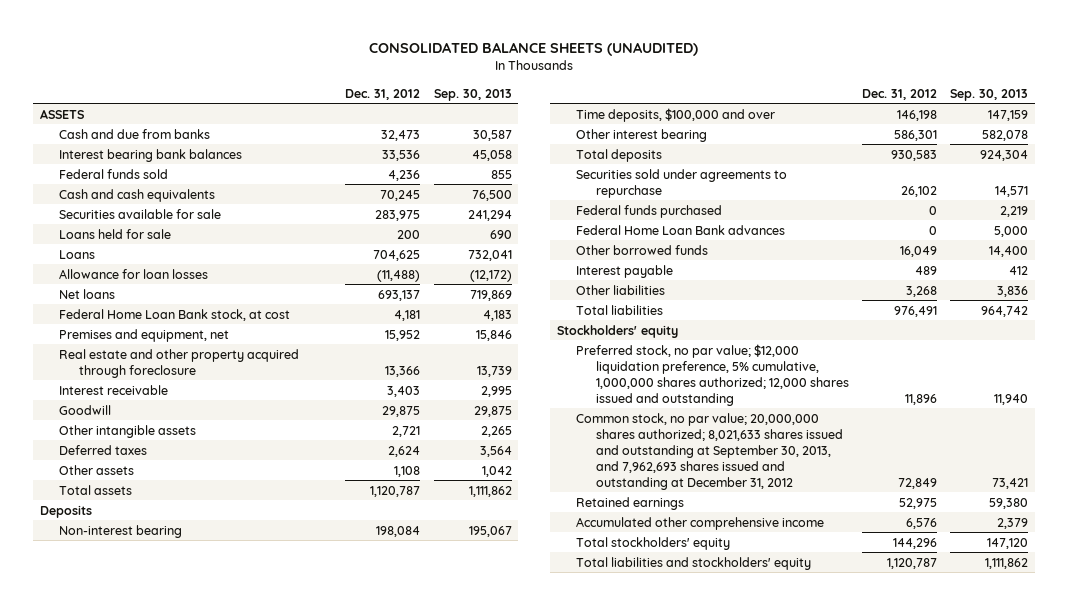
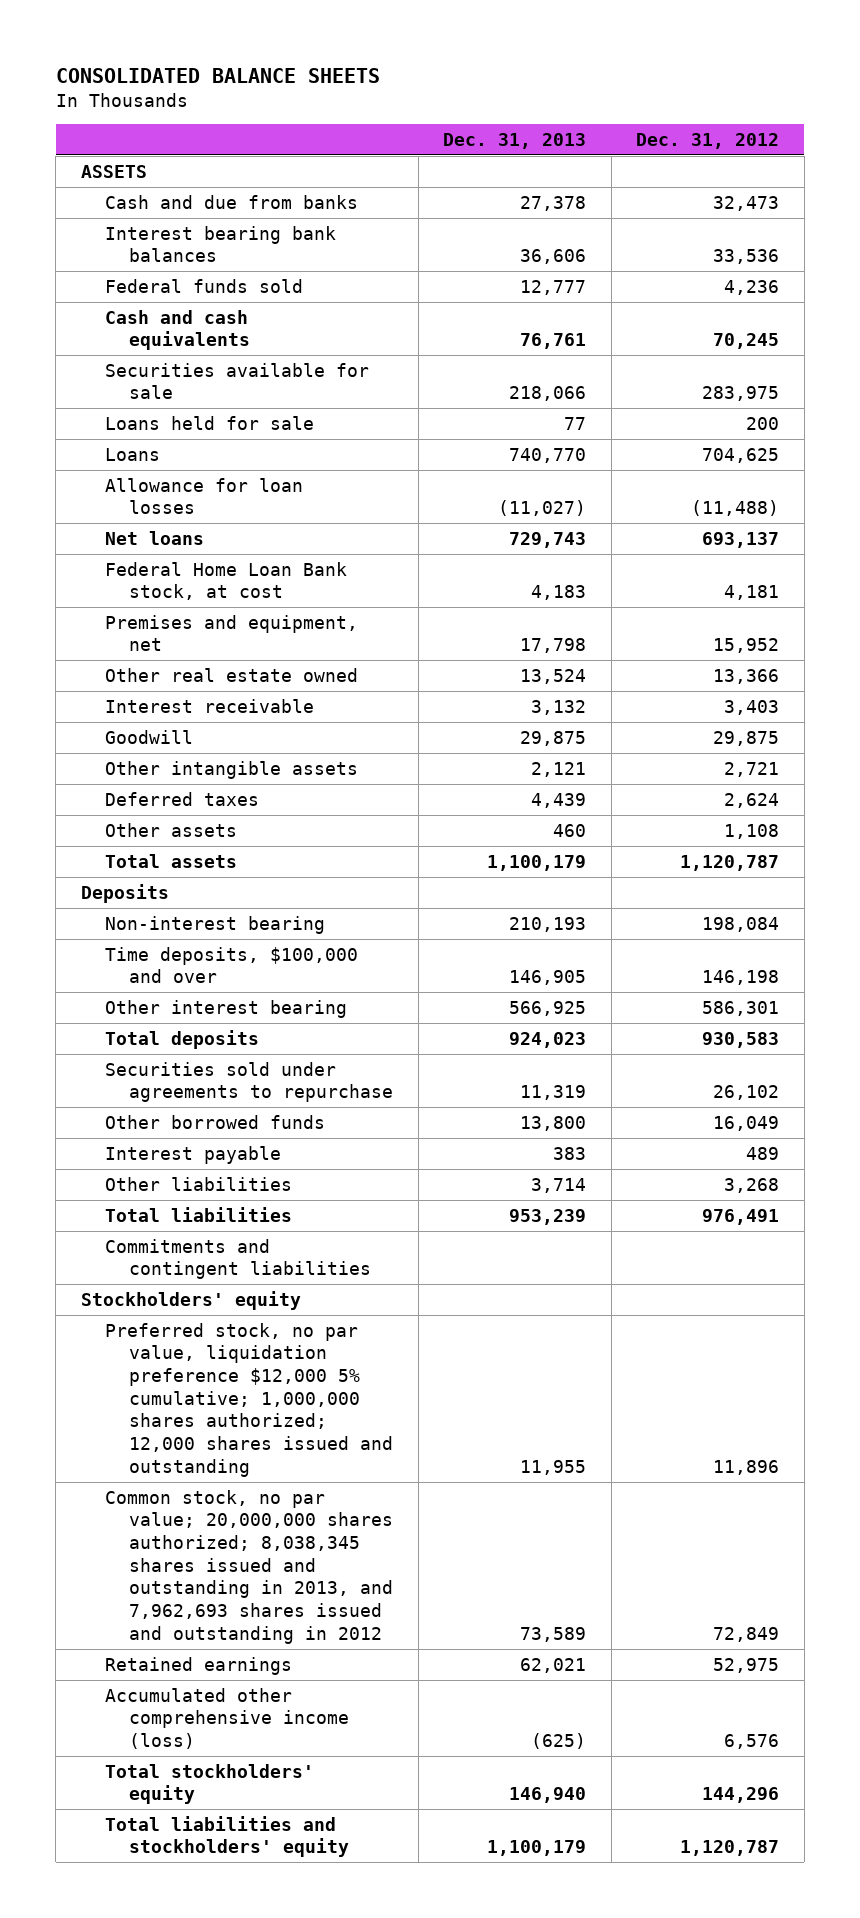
[369,42,699,57] CONSOLIDATED BALANCE SHEETS (UNAUDITED) -> [55,67,380,83] CONSOLIDATED BALANCE SHEETS
[433,88,512,101] Sep. 30, 2013 -> none
none -> [443,132,587,149] Dec. 31, 2013
[59,348,300,378] Real estate and other property acquired through foreclosure -> [104,667,358,682] Other real estate owned
[576,204,723,218] Federal funds purchased -> none
[576,224,786,235] Federal Home Loan Bank advances -> none
none -> [104,1238,372,1280] Commitments and contingent liabilities
[576,343,849,406] Preferred stock, no par value; $12,000 liquidation preference, 5% cumulative, 1,000,000 shares authorized; 12,000 shares issued and outstanding -> [104,1322,394,1477] Preferred stock, no par value, liquidation preference $12,000 5% cumulative; 1,000,000 shares authorized; 12,000 shares issued and outstanding
[576,412,843,490] Common stock, no par value; 20,000,000 shares authorized; 8,021,633 shares issued and outstanding at September 30, 2013, and 7,962,693 shares issued and outstanding at December 31, 2012 -> [104,1489,394,1644] Common stock, no par value; 20,000,000 shares authorized; 8,038,345 shares issued and outstanding in 2013, and 7,962,693 shares issued and outstanding in 2012
[576,516,825,530] Accumulated other comprehensive income -> [104,1687,350,1750] Accumulated other comprehensive income (loss)

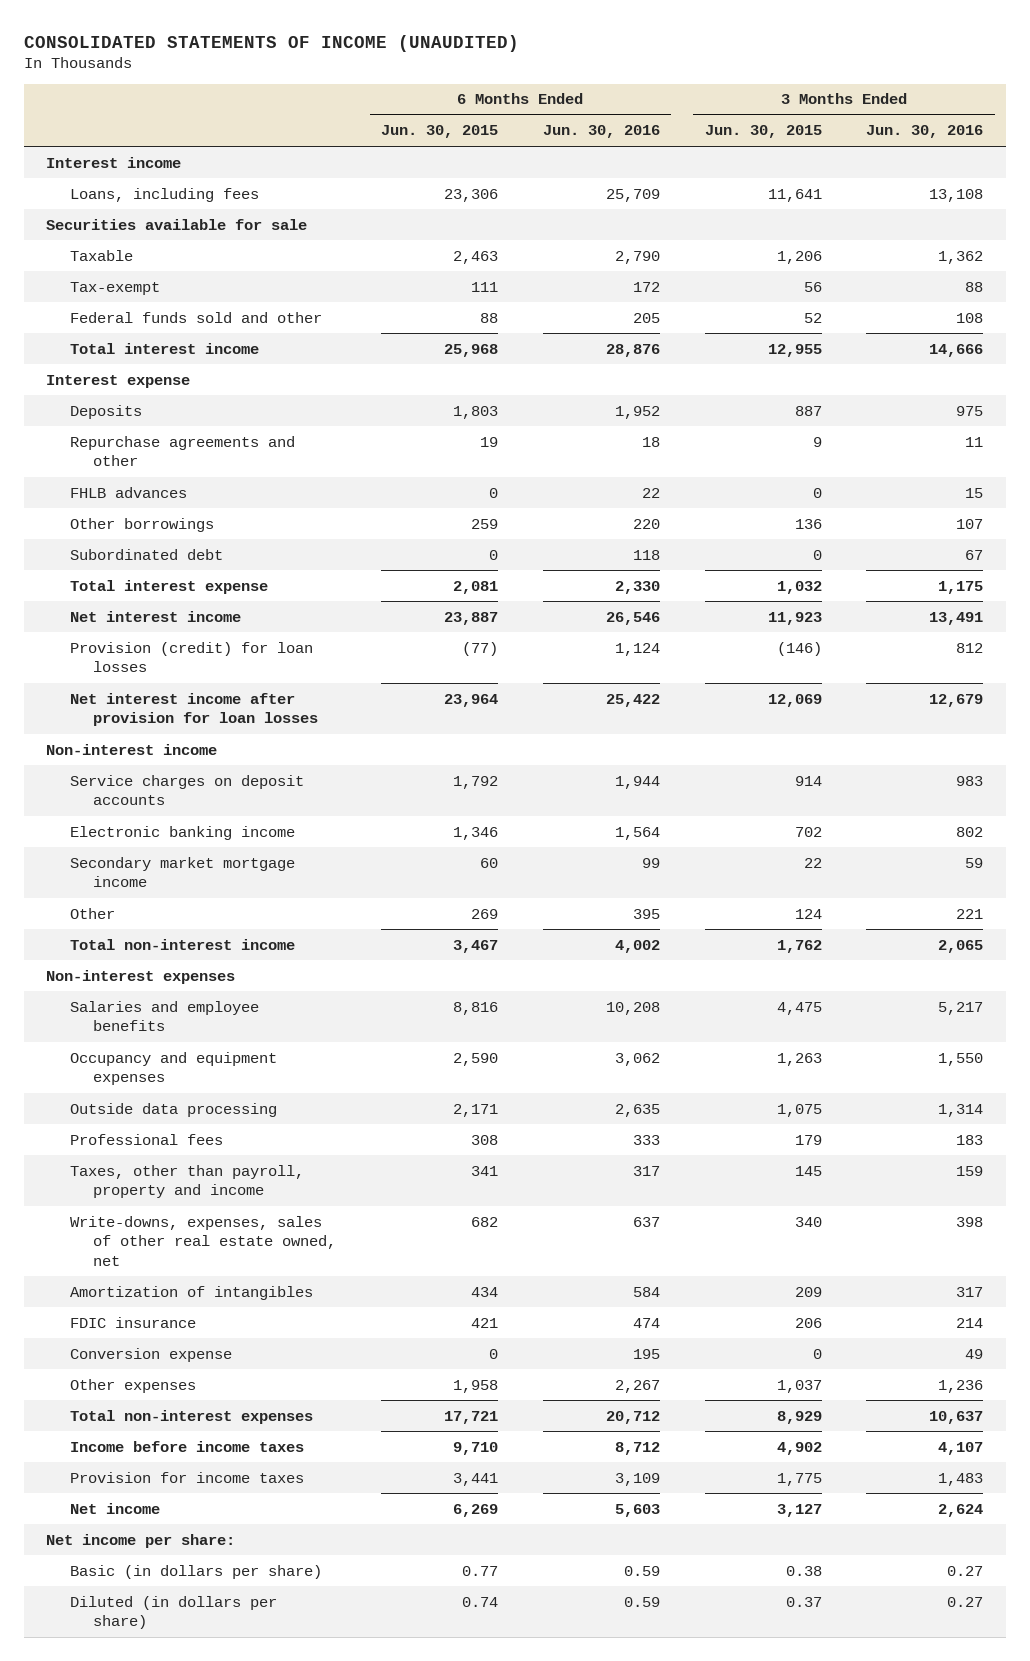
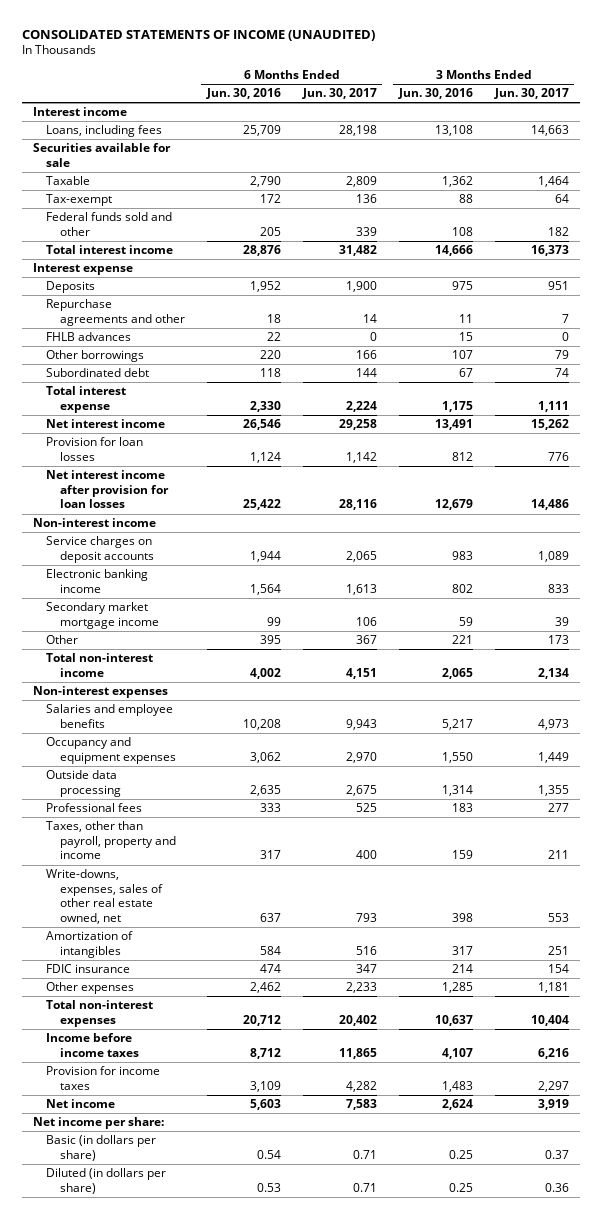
[381,125,499,139] Jun. 30, 2015 -> none
[704,125,822,139] Jun. 30, 2015 -> none
none -> [301,88,377,100] Jun. 30, 2017
none -> [493,88,569,100] Jun. 30, 2017
[69,641,313,673] Provision (credit) for loan losses -> [46,437,144,461] Provision for loan losses
[69,1347,232,1362] Conversion expense -> none
[614,1379,660,1393] 2,267 -> [249,982,281,994] 2,462
[938,1379,984,1393] 1,236 -> [441,982,473,994] 1,285
[623,1565,660,1576] 0.59 -> [256,1149,281,1159] 0.54
[947,1565,984,1576] 0.27 -> [448,1149,473,1159] 0.25
[623,1596,660,1607] 0.59 -> [256,1182,281,1192] 0.53
[947,1596,984,1607] 0.27 -> [448,1182,473,1192] 0.25

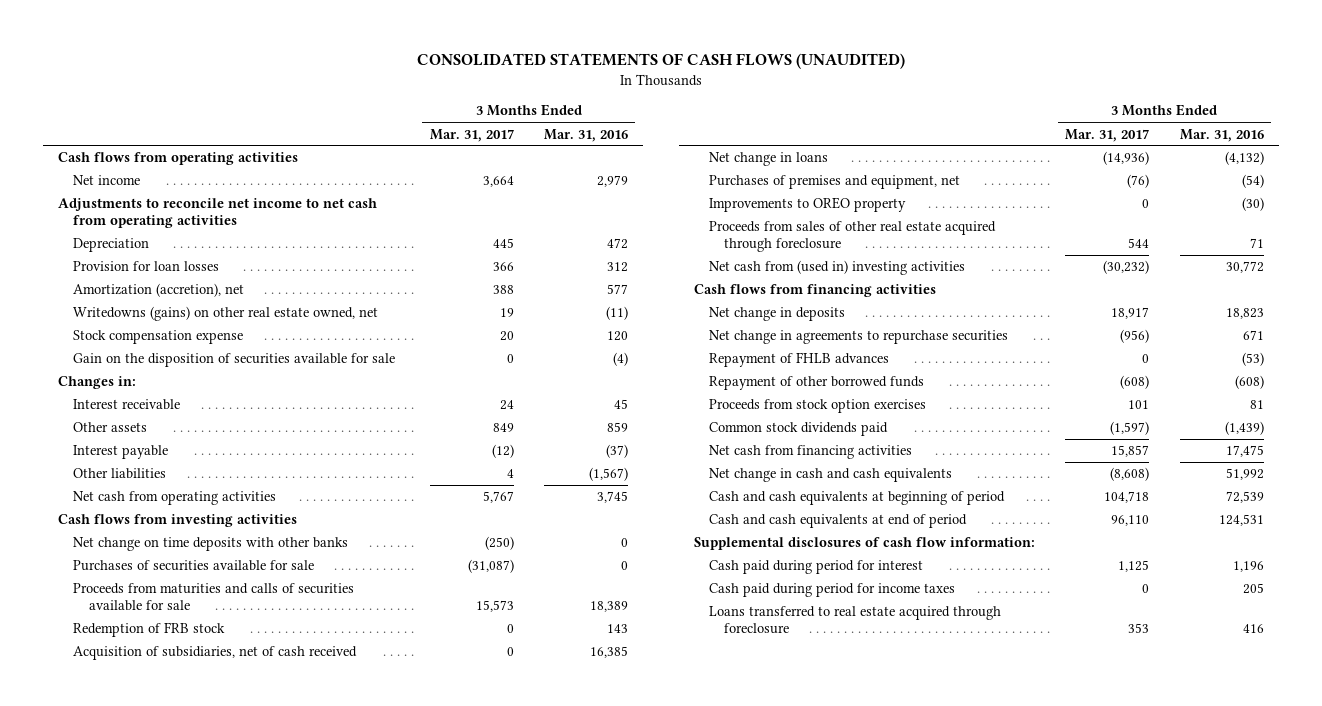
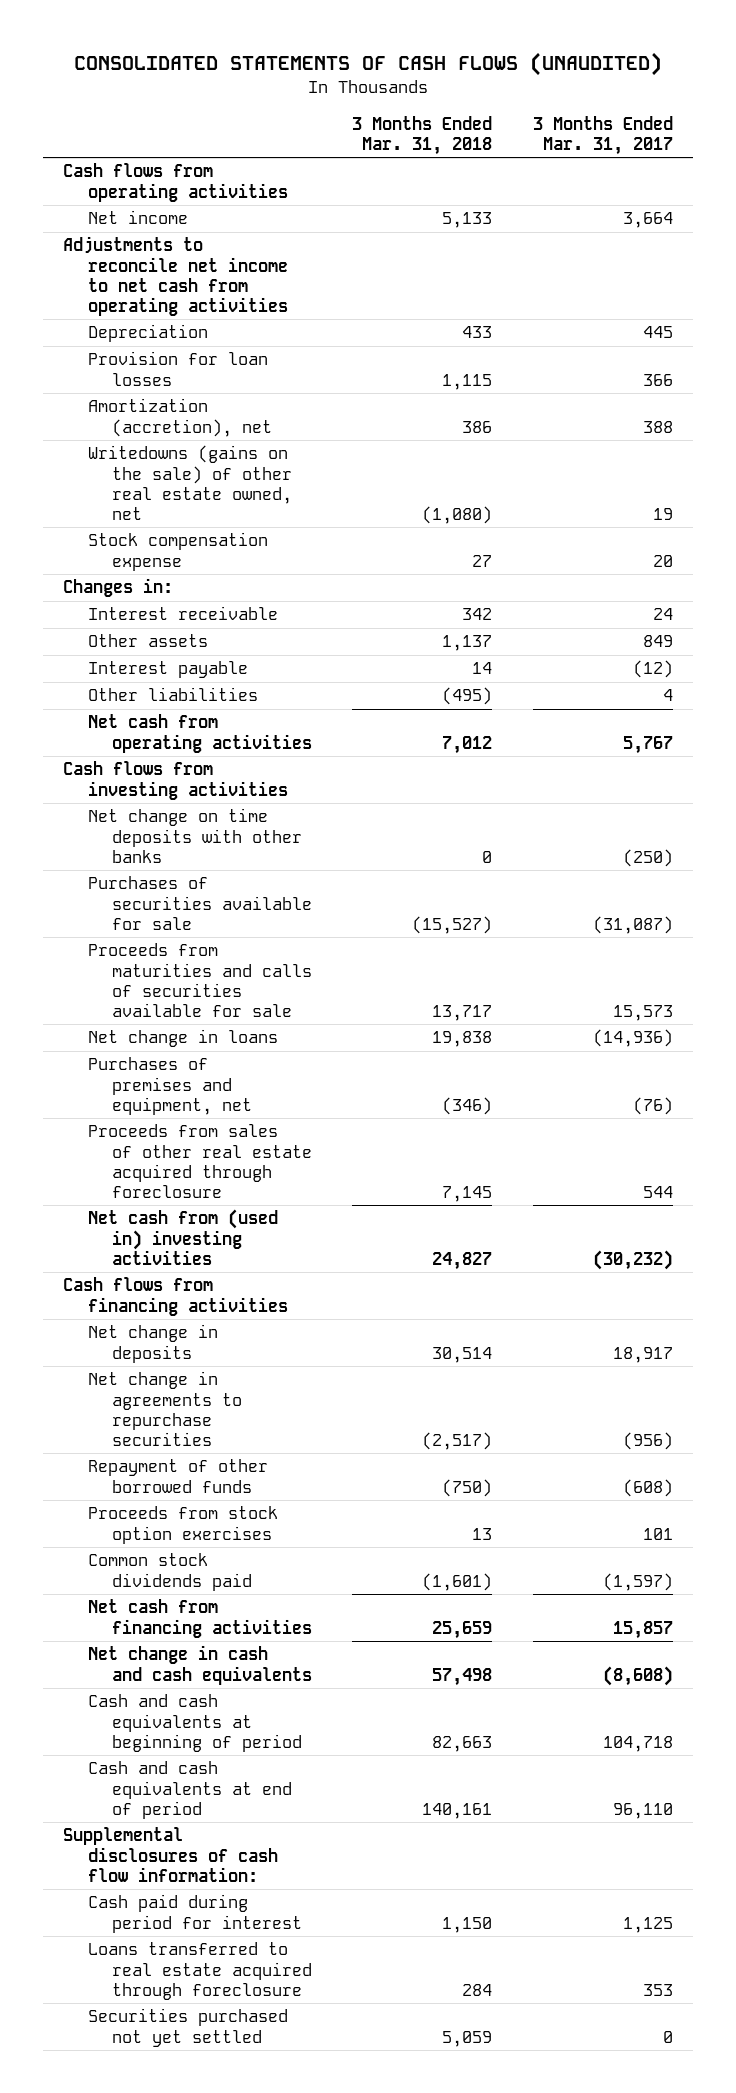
[543,128,628,142] Mar. 31, 2016 -> none
none -> [352,115,493,155] 3 Months Ended Mar. 31, 2018
[73,306,379,322] Writedowns (gains) on other real estate owned, net -> [87,445,292,520] Writedowns (gains on the sale) of other real estate owned, net
[73,353,396,368] Gain on the disposition of securities available for sale -> none
[73,622,226,638] Redemption of FRB stock -> none
[73,646,358,661] Acquisition of subsidiaries, net of cash received -> none
[709,197,907,213] Improvements to OREO property -> none
[709,352,890,368] Repayment of FHLB advances -> none
[709,583,956,598] Cash paid during period for income taxes -> none
none -> [87,2008,288,2047] Securities purchased not yet settled

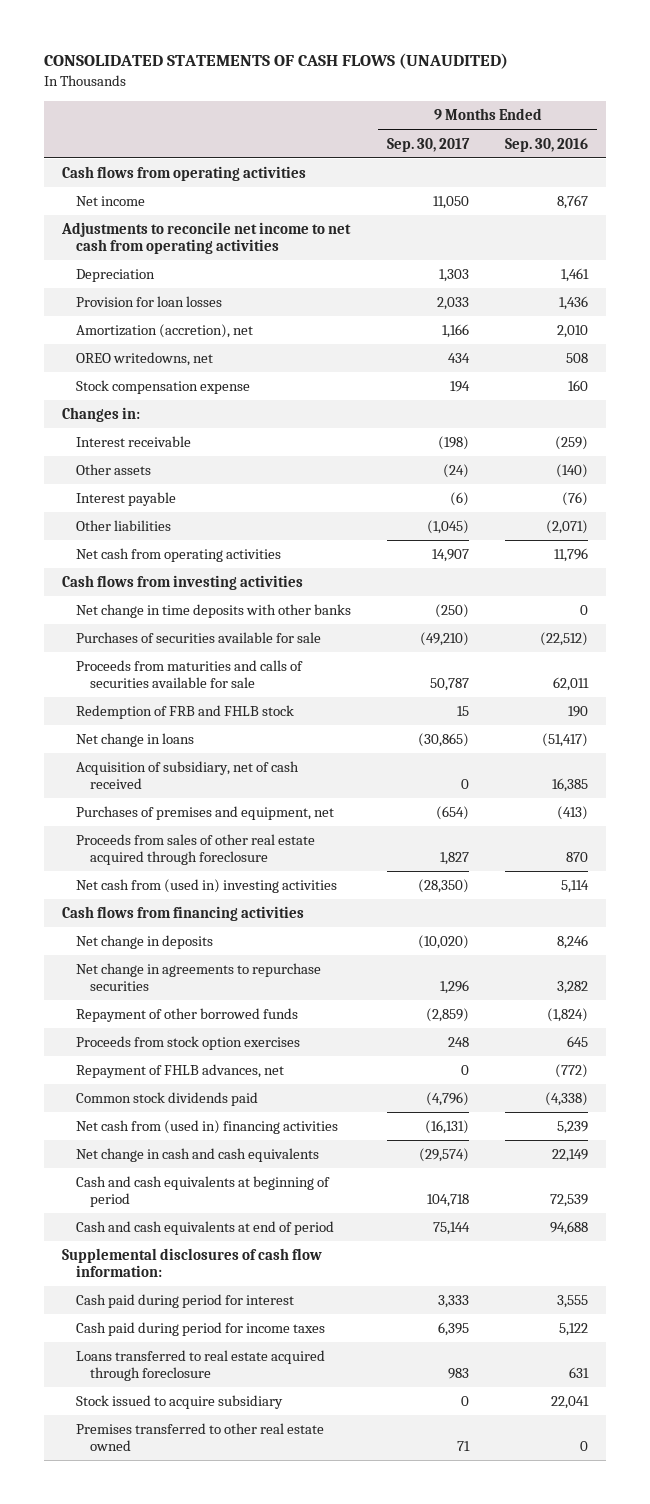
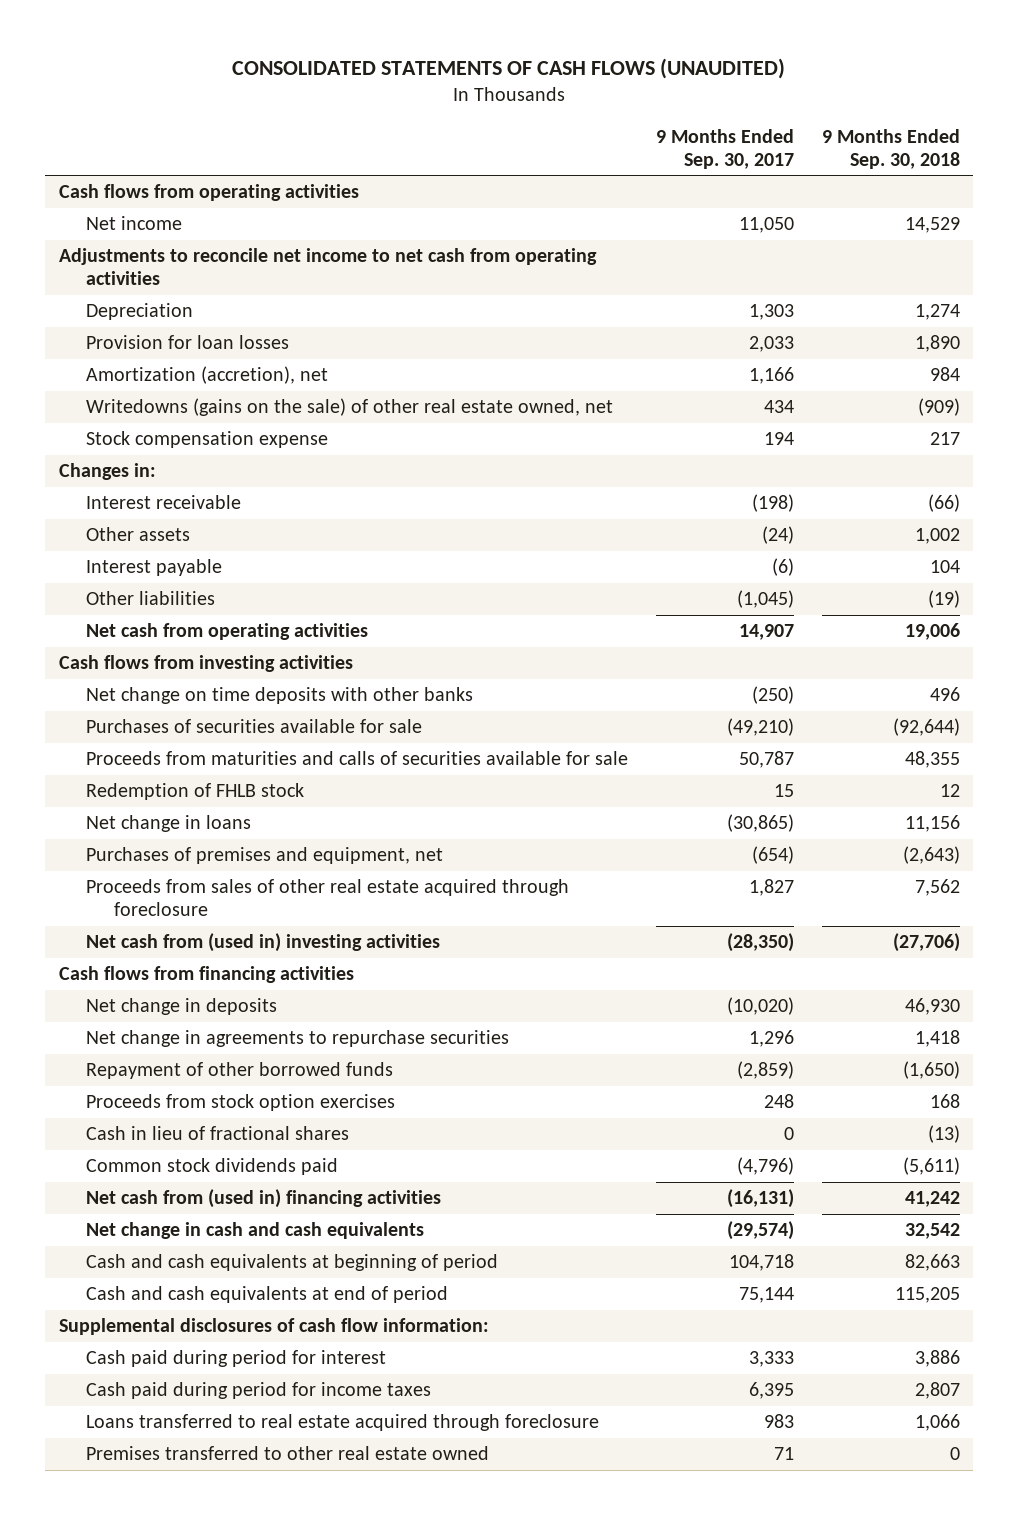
[505,137,589,152] Sep. 30, 2016 -> none
none -> [821,128,960,169] 9 Months Ended Sep. 30, 2018
[75,352,213,367] OREO writedowns, net -> [86,398,614,417] Writedowns (gains on the sale) of other real estate owned, net
[75,604,351,619] Net change in time deposits with other banks -> [86,687,474,705] Net change on time deposits with other banks
[75,705,294,720] Redemption of FRB and FHLB stock -> [86,783,305,801] Redemption of FHLB stock
[75,761,299,790] Acquisition of subsidiary, net of cash received -> none
[75,1064,284,1079] Repayment of FHLB advances, net -> none
none -> [86,1126,350,1141] Cash in lieu of fractional shares
[75,1395,283,1410] Stock issued to acquire subsidiary -> none

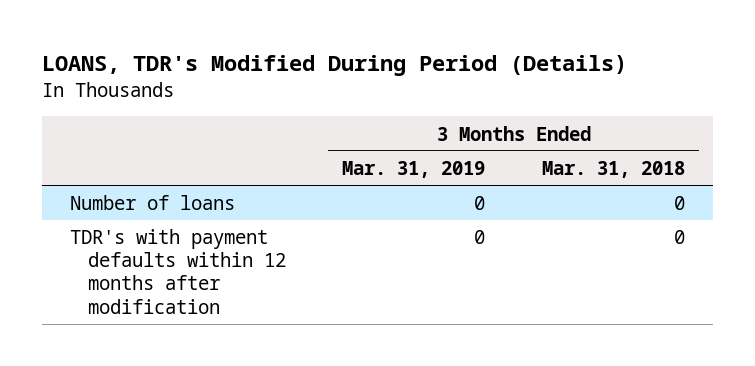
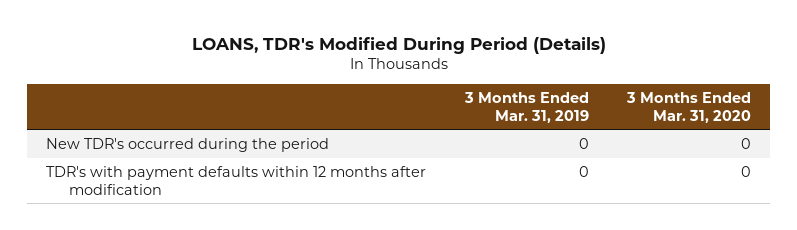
[542,160,686,178] Mar. 31, 2018 -> none
none -> [625,92,751,123] 3 Months Ended Mar. 31, 2020
[70,195,236,211] Number of loans -> [46,138,330,153] New TDR's occurred during the period

